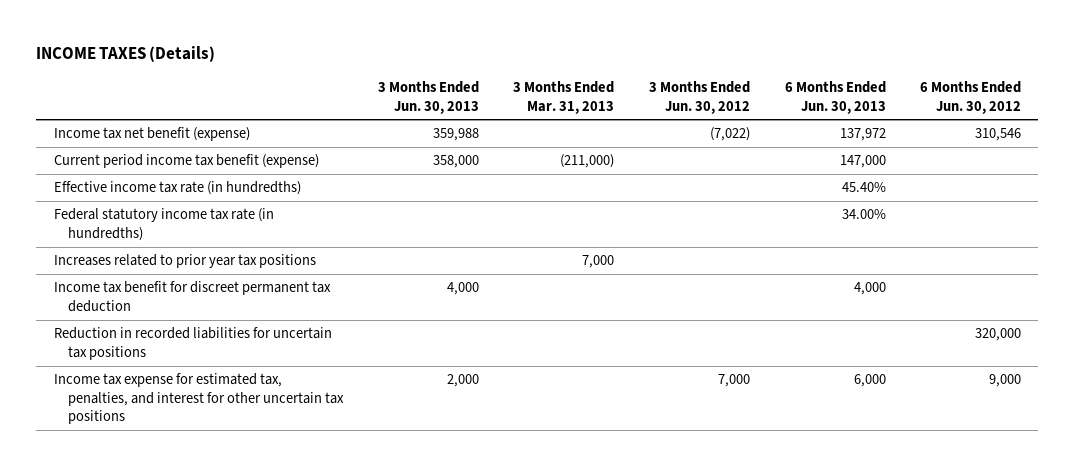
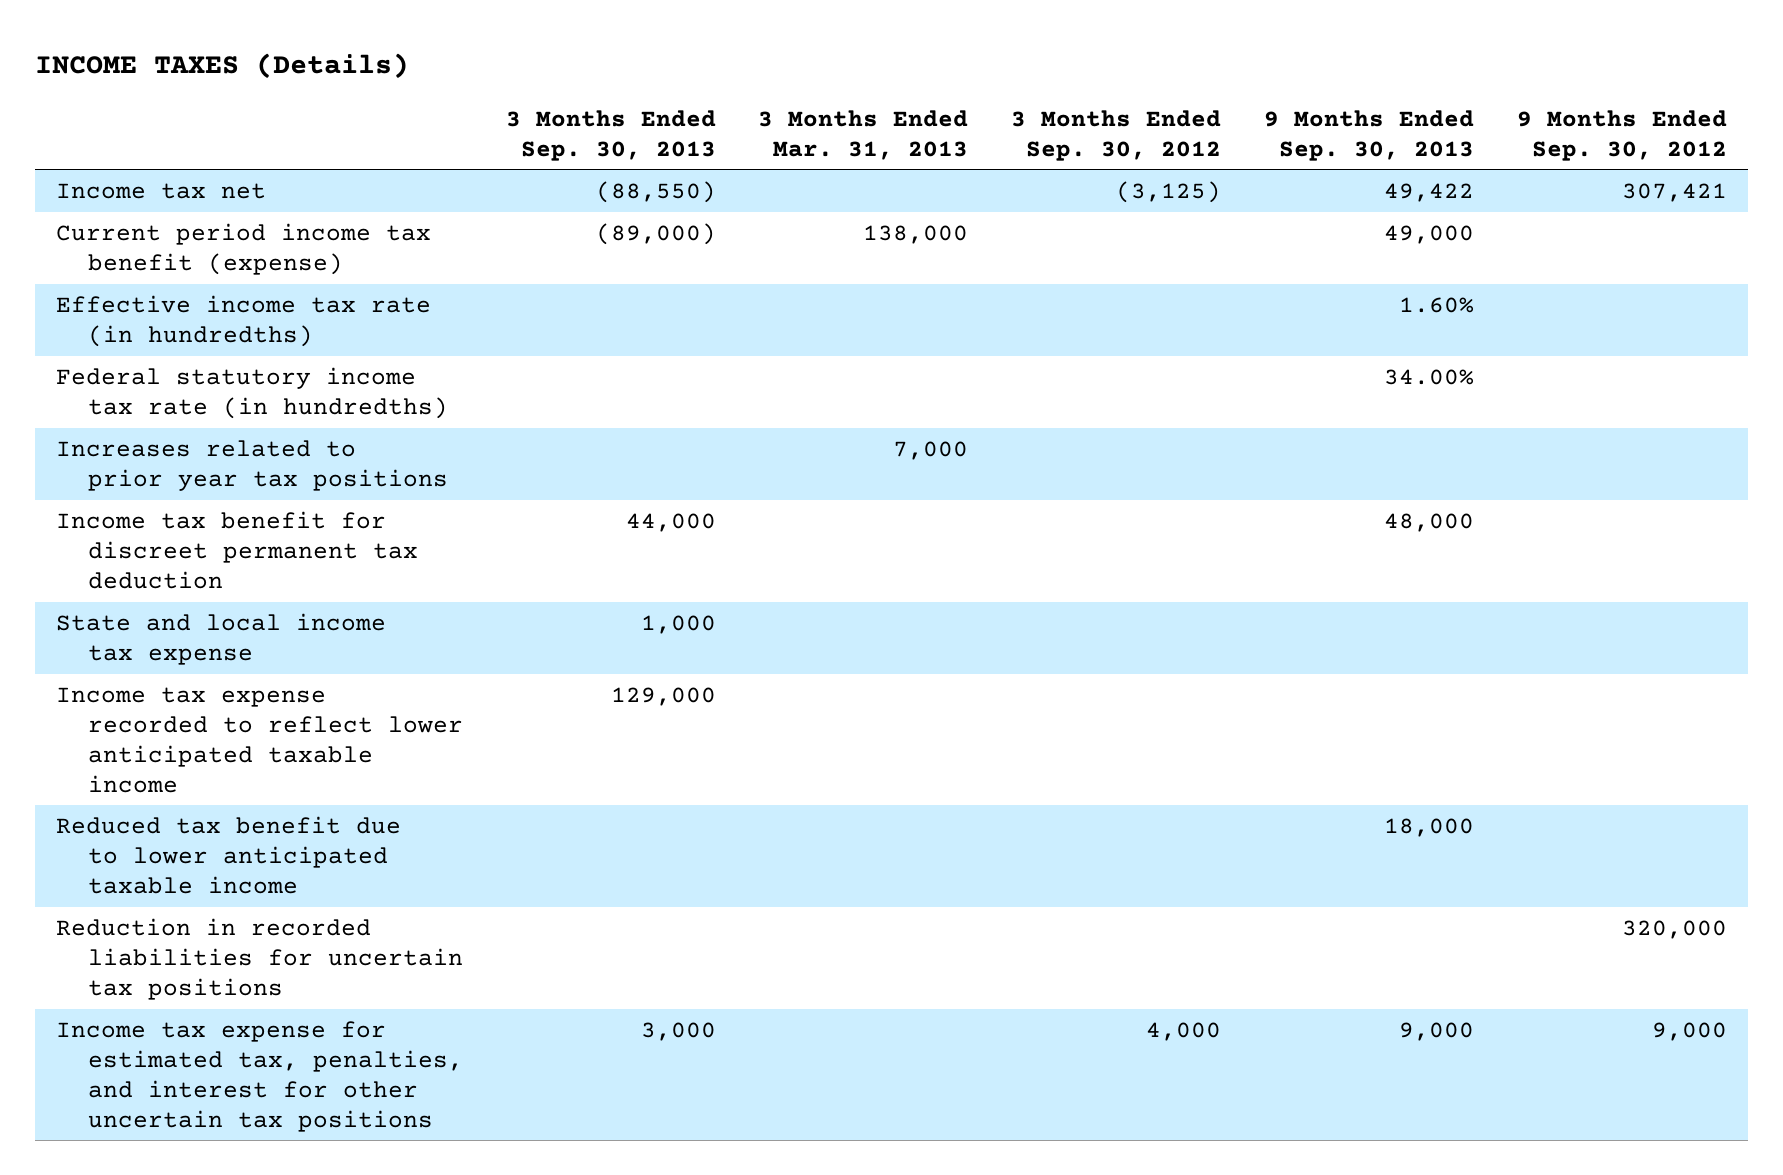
[377,81,479,114] 3 Months Ended Jun. 30, 2013 -> none
[648,81,750,114] 3 Months Ended Jun. 30, 2012 -> none
[784,81,886,114] 6 Months Ended Jun. 30, 2013 -> none
[920,81,1022,114] 6 Months Ended Jun. 30, 2012 -> none
none -> [505,109,716,161] 3 Months Ended Sep. 30, 2013
none -> [1011,109,1222,161] 3 Months Ended Sep. 30, 2012
none -> [1263,109,1474,161] 9 Months Ended Sep. 30, 2013
none -> [1516,109,1727,161] 9 Months Ended Sep. 30, 2012
[53,127,250,142] Income tax net benefit (expense) -> [56,183,267,200] Income tax net
[560,154,615,169] (211,000) -> [863,225,969,245] 138,000
none -> [56,613,387,665] State and local income tax expense
none -> [56,687,463,793] Income tax expense recorded to reflect lower anticipated taxable income
none -> [56,816,402,894] Reduced tax benefit due to lower anticipated taxable income

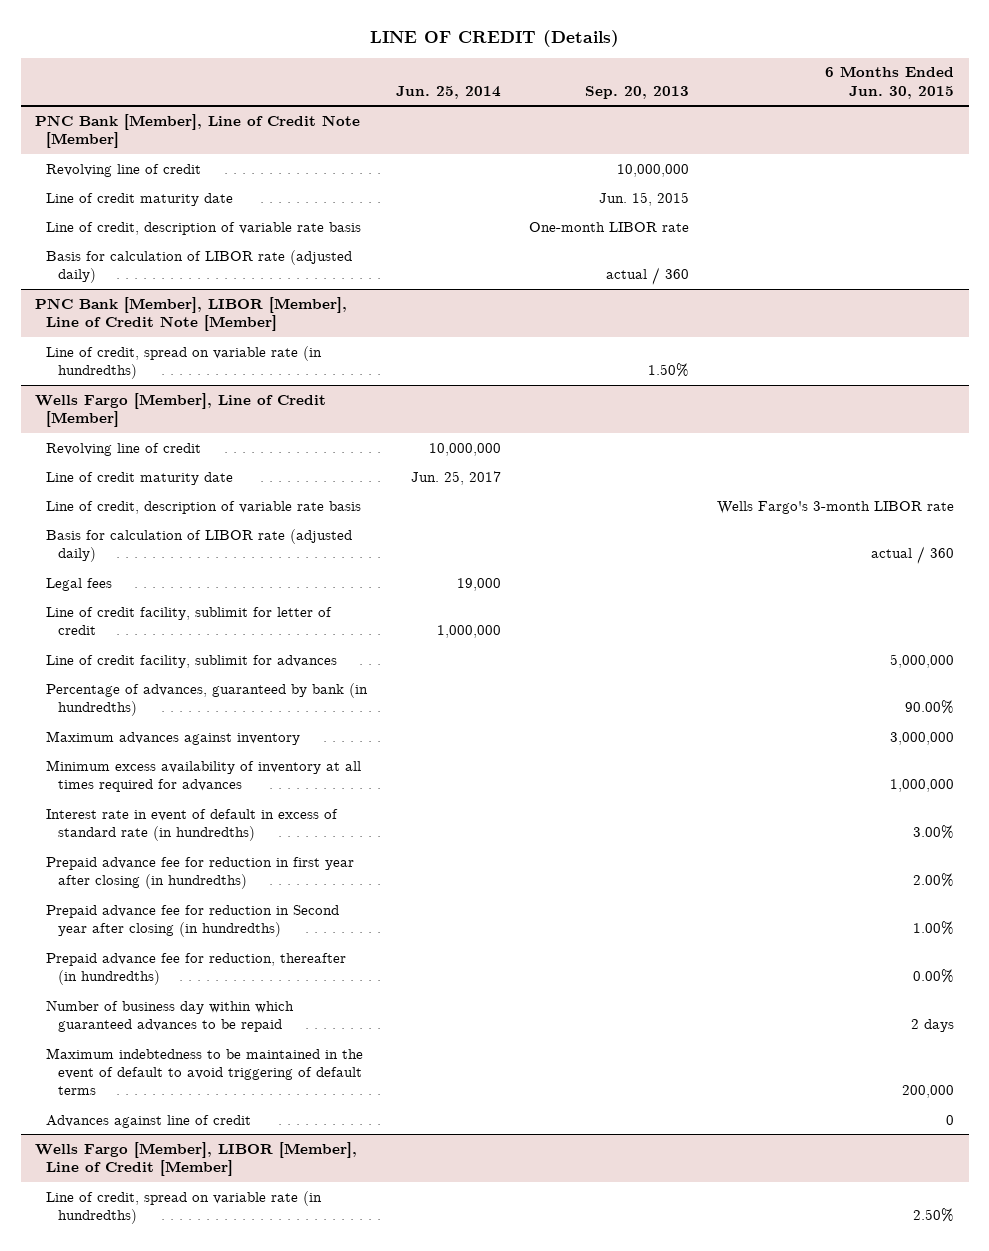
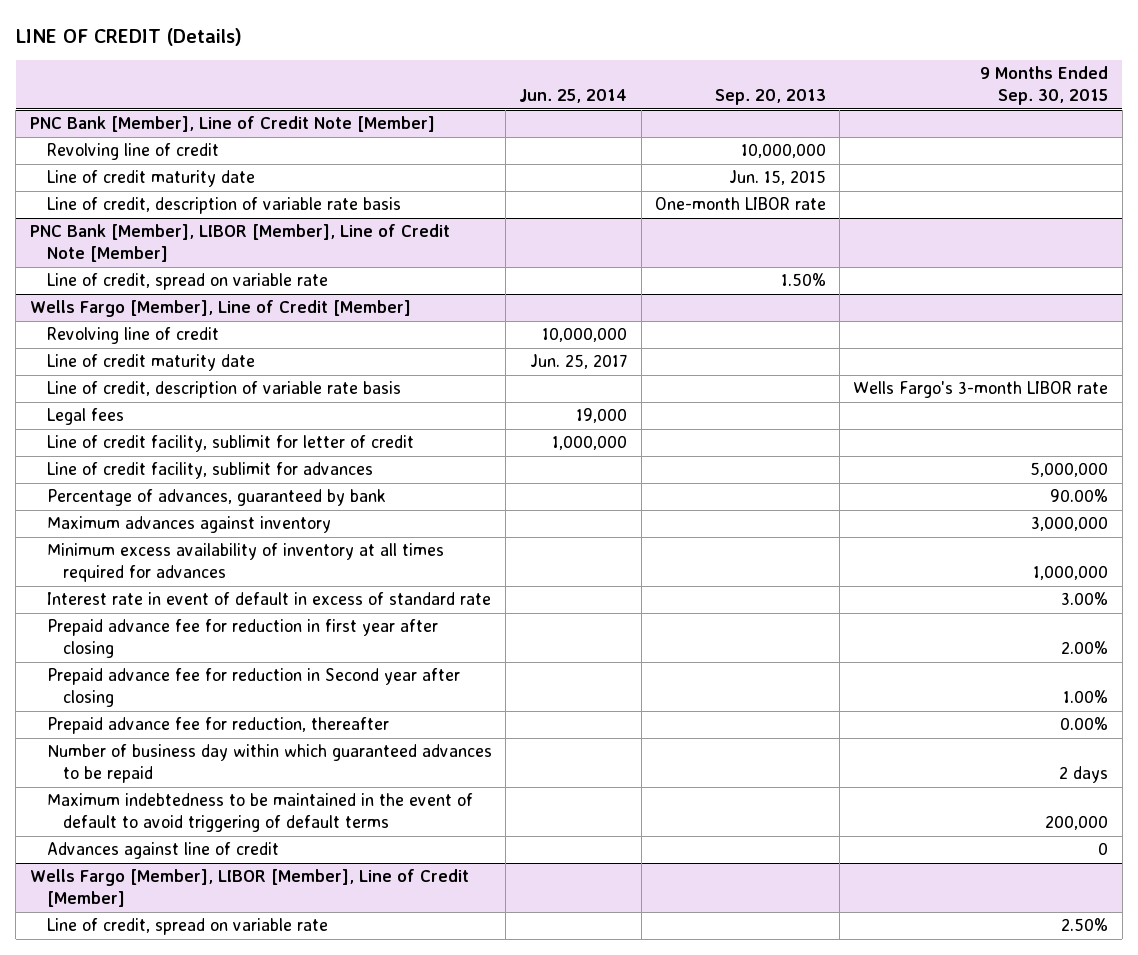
[825,66,955,99] 6 Months Ended Jun. 30, 2015 -> none
none -> [980,66,1109,106] 9 Months Ended Sep. 30, 2015
[46,249,353,284] Basis for calculation of LIBOR rate (adjusted daily) -> none
[46,345,323,380] Line of credit, spread on variable rate (in hundredths) -> [46,273,328,291] Line of credit, spread on variable rate
[46,528,353,563] Basis for calculation of LIBOR rate (adjusted daily) -> none
[46,682,369,717] Percentage of advances, guaranteed by bank (in hundredths) -> [46,489,386,507] Percentage of advances, guaranteed by bank
[46,808,339,842] Interest rate in event of default in excess of standard rate (in hundredths) -> [46,592,491,606] Interest rate in event of default in excess of standard rate
[46,856,355,890] Prepaid advance fee for reduction in first year after closing (in hundredths) -> [46,619,438,659] Prepaid advance fee for reduction in first year after closing
[46,904,340,938] Prepaid advance fee for reduction in Second year after closing (in hundredths) -> [46,668,460,708] Prepaid advance fee for reduction in Second year after closing
[46,952,347,986] Prepaid advance fee for reduction, thereafter (in hundredths) -> [46,717,389,735] Prepaid advance fee for reduction, thereafter
[46,1190,323,1225] Line of credit, spread on variable rate (in hundredths) -> [46,918,328,936] Line of credit, spread on variable rate

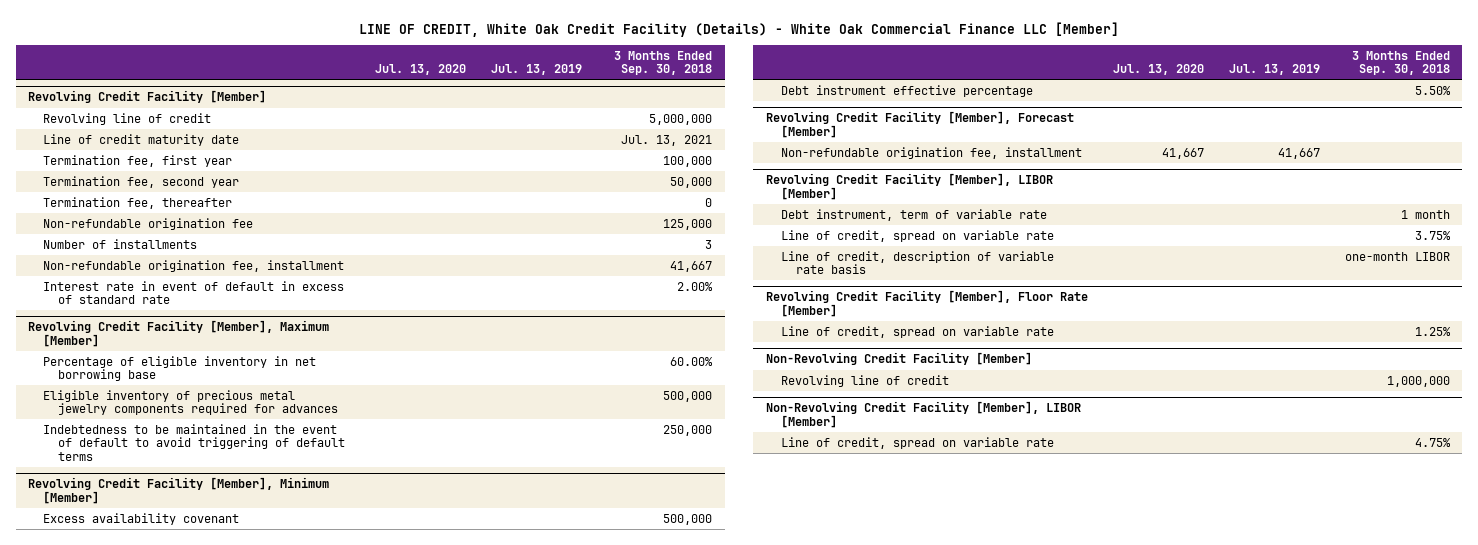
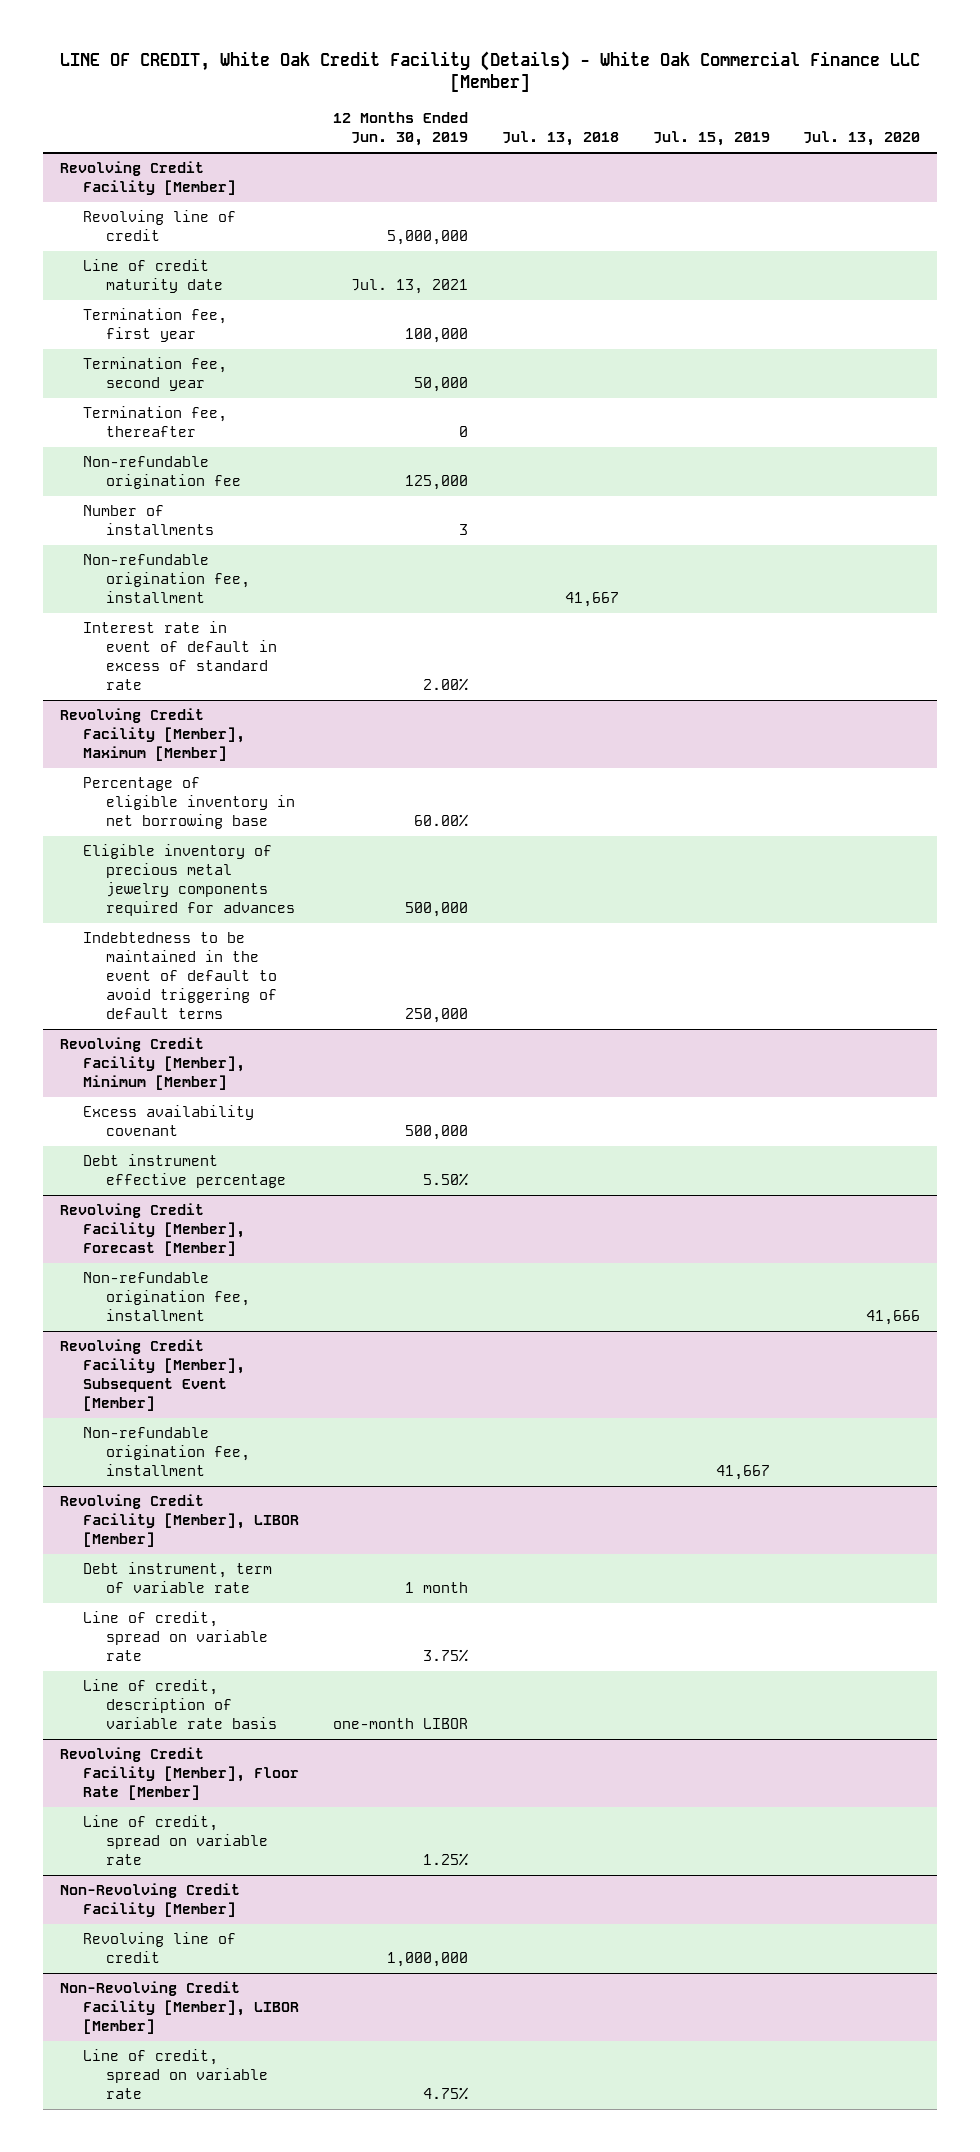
[491,64,583,76] Jul. 13, 2019 -> none
[614,50,713,76] 3 Months Ended Sep. 30, 2018 -> none
none -> [332,112,468,147] 12 Months Ended Jun. 30, 2019
none -> [501,131,619,147] Jul. 13, 2018
none -> [652,131,770,147] Jul. 15, 2019
[1161,147,1204,159] 41,667 -> [866,1309,921,1325] 41,666
none -> [59,1339,245,1411] Revolving Credit Facility [Member], Subsequent Event [Member]
none -> [82,1427,250,1476] Non-refundable origination fee, installment

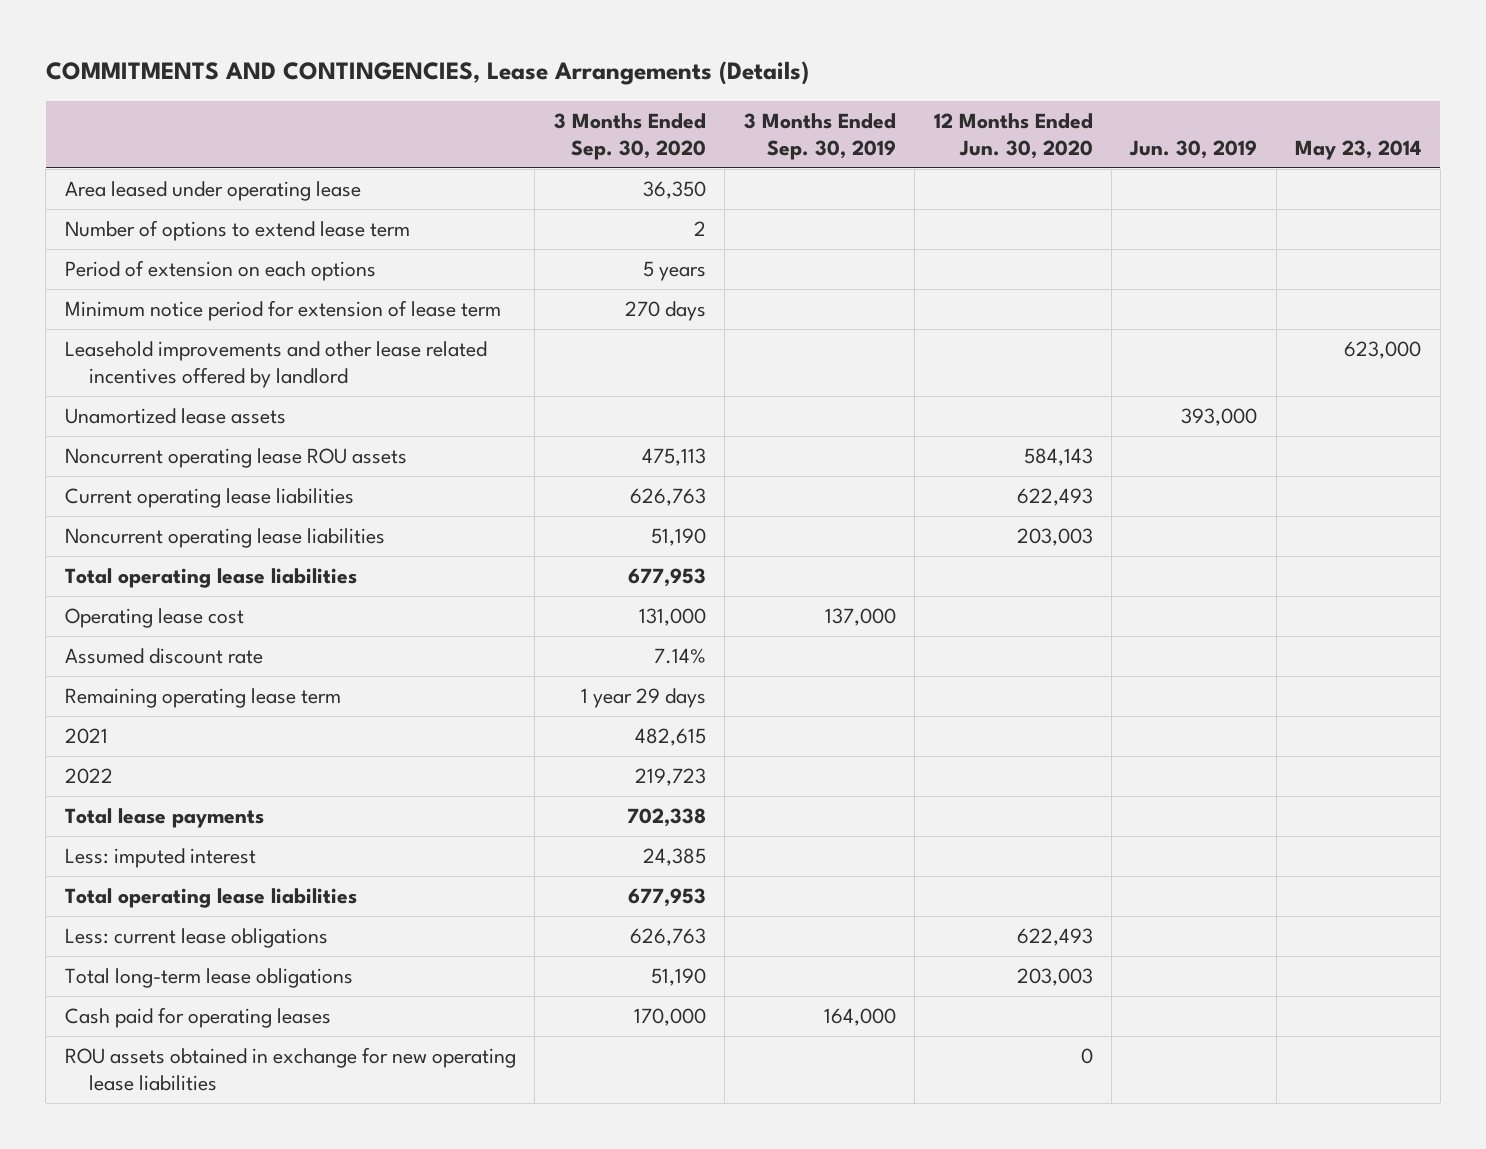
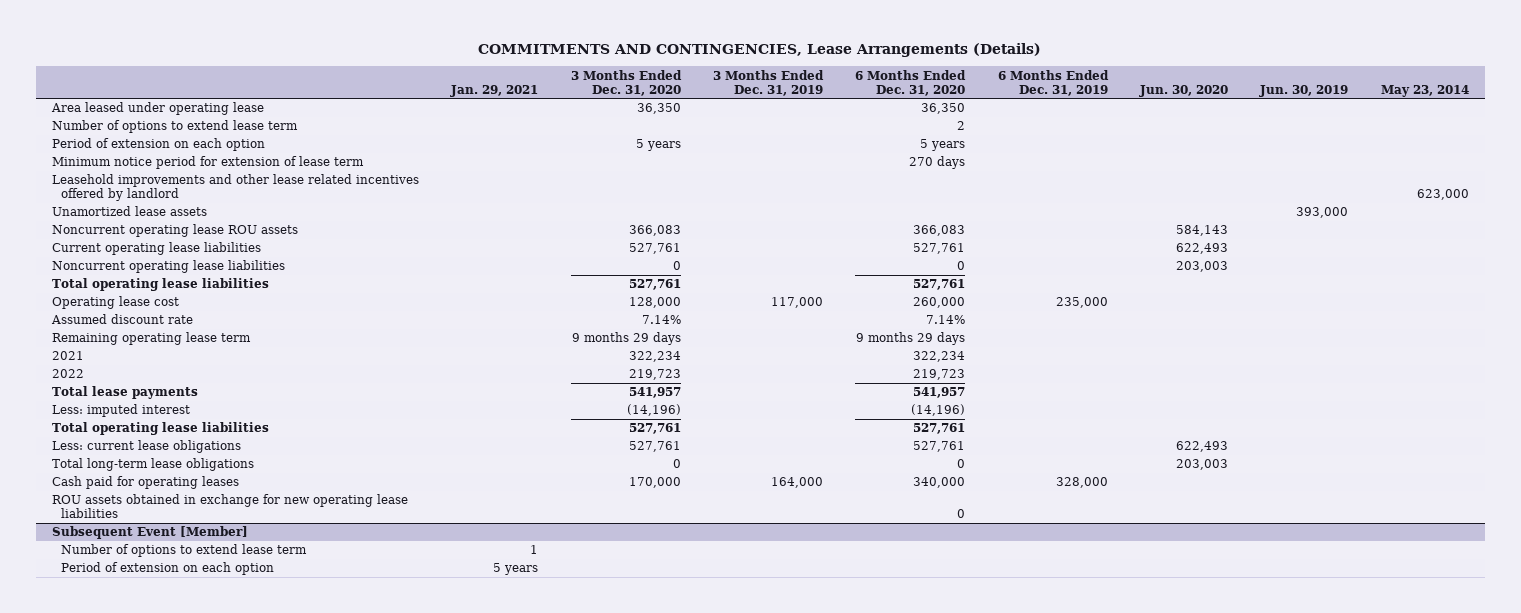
[553,112,706,160] 3 Months Ended Sep. 30, 2020 -> none
[743,112,896,160] 3 Months Ended Sep. 30, 2019 -> none
[933,112,1093,159] 12 Months Ended Jun. 30, 2020 -> none
none -> [450,84,539,97] Jan. 29, 2021
none -> [570,69,682,96] 3 Months Ended Dec. 31, 2020
none -> [712,69,824,96] 3 Months Ended Dec. 31, 2019
none -> [855,69,967,96] 6 Months Ended Dec. 31, 2020
none -> [997,69,1109,96] 6 Months Ended Dec. 31, 2019
none -> [1139,84,1229,97] Jun. 30, 2020
[64,260,376,282] Period of extension on each options -> [51,138,265,152] Period of extension on each option
none -> [51,526,248,540] Subsequent Event [Member]
none -> [61,544,308,558] Number of options to extend lease term
none -> [61,562,275,576] Period of extension on each option

